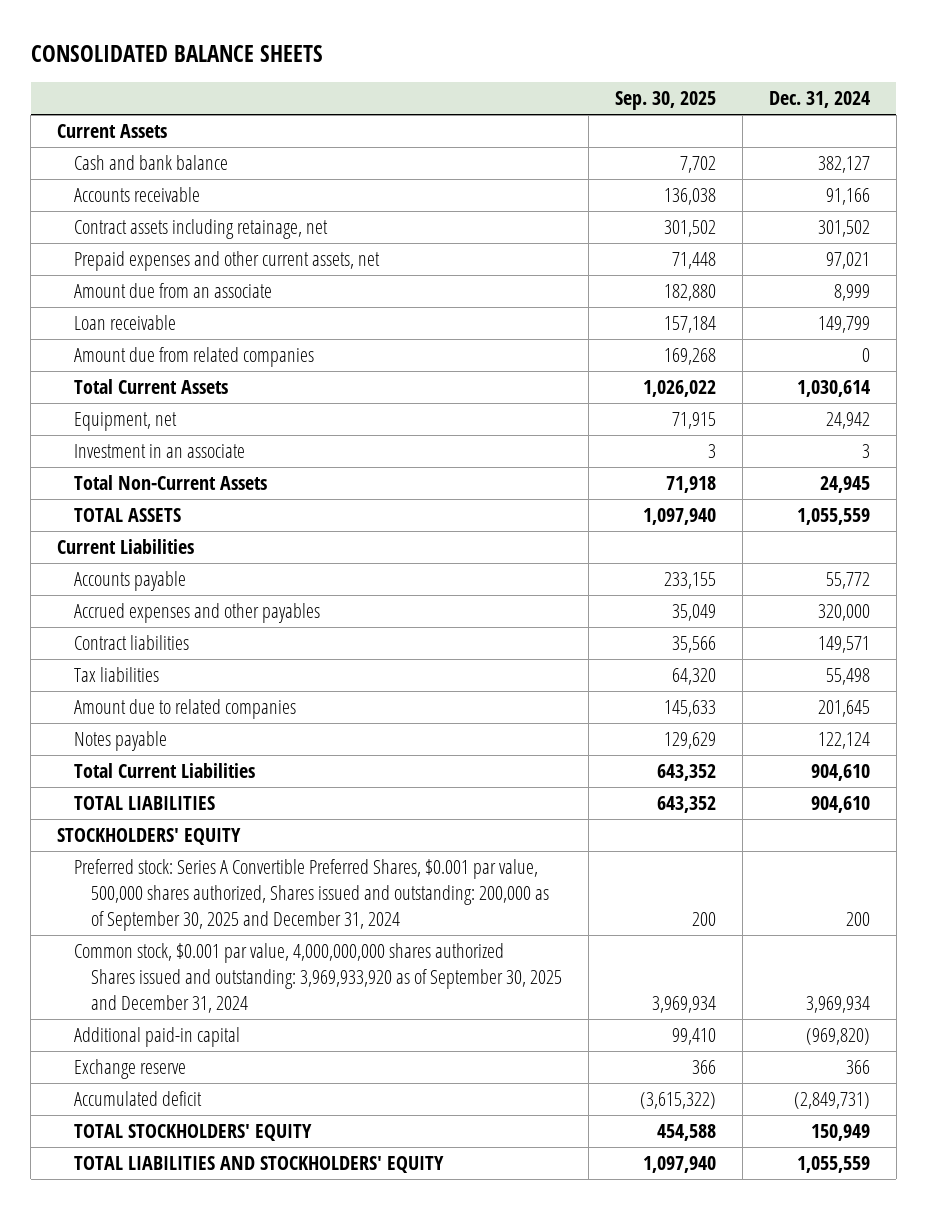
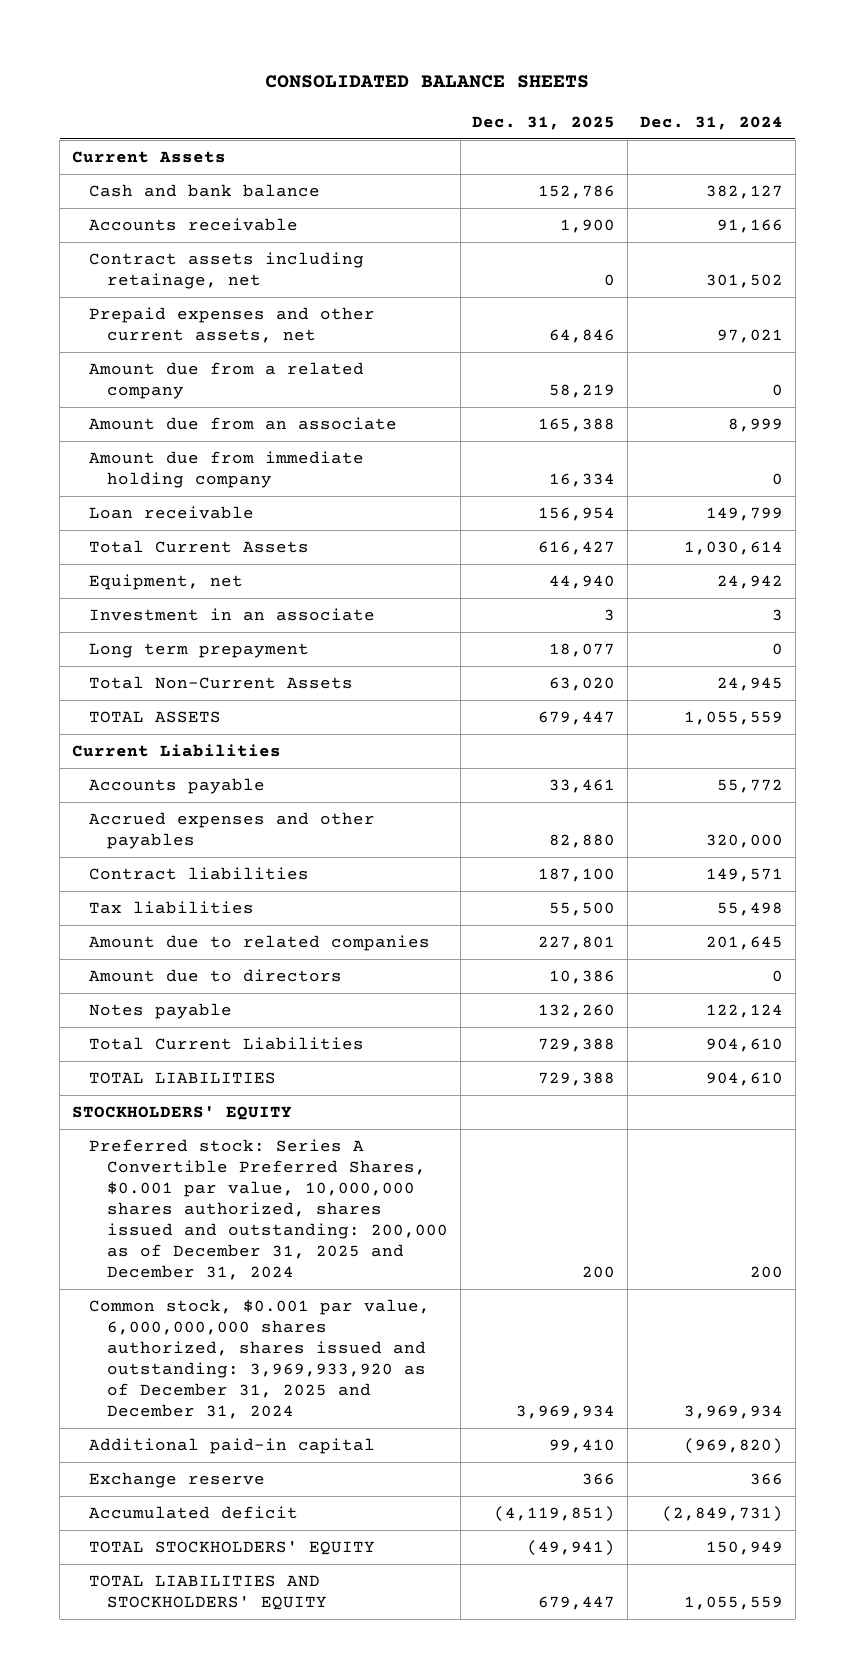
[614,91,716,111] Sep. 30, 2025 -> none
none -> [472,115,616,130] Dec. 31, 2025
none -> [89,362,365,400] Amount due from a related company
none -> [89,451,365,489] Amount due from immediate holding company
[73,347,314,368] Amount due from related companies -> none
none -> [89,643,310,659] Long term prepayment
none -> [89,969,343,983] Amount due to directors
[73,859,549,931] Preferred stock: Series A Convertible Preferred Shares, $0.001 par value, 500,000 shares authorized, Shares issued and outstanding: 200,000 as of September 30, 2025 and December 31, 2024 -> [89,1139,448,1280] Preferred stock: Series A Convertible Preferred Shares, $0.001 par value, 10,000,000 shares authorized, shares issued and outstanding: 200,000 as of December 31, 2025 and December 31, 2024
[73,943,562,1013] Common stock, $0.001 par value, 4,000,000,000 shares authorized Shares issued and outstanding: 3,969,933,920 as of September 30, 2025 and December 31, 2024 -> [89,1299,431,1419] Common stock, $0.001 par value, 6,000,000,000 shares authorized, shares issued and outstanding: 3,969,933,920 as of December 31, 2025 and December 31, 2024

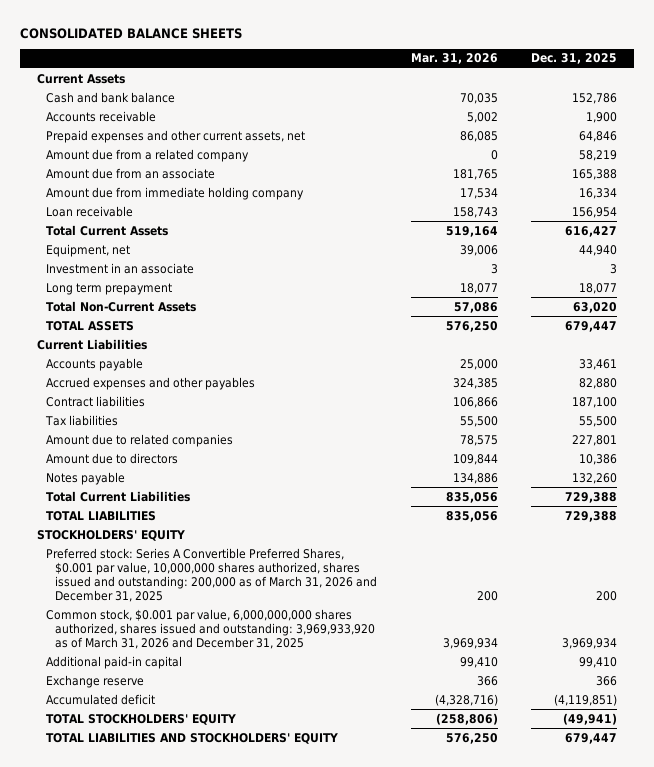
[639,115,783,130] Dec. 31, 2024 -> none
none -> [410,53,498,65] Mar. 31, 2026
[89,252,365,290] Contract assets including retainage, net -> none
[89,1139,448,1280] Preferred stock: Series A Convertible Preferred Shares, $0.001 par value, 10,000,000 shares authorized, shares issued and outstanding: 200,000 as of December 31, 2025 and December 31, 2024 -> [45,547,378,602] Preferred stock: Series A Convertible Preferred Shares, $0.001 par value, 10,000,000 shares authorized, shares issued and outstanding: 200,000 as of March 31, 2026 and December 31, 2025
[89,1299,431,1419] Common stock, $0.001 par value, 6,000,000,000 shares authorized, shares issued and outstanding: 3,969,933,920 as of December 31, 2025 and December 31, 2024 -> [45,608,376,649] Common stock, $0.001 par value, 6,000,000,000 shares authorized, shares issued and outstanding: 3,969,933,920 as of March 31, 2026 and December 31, 2025

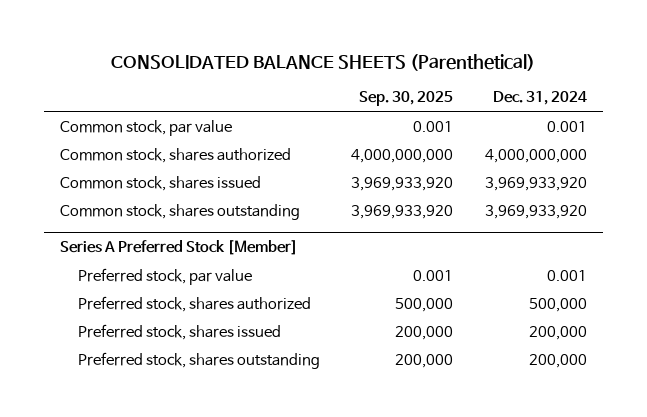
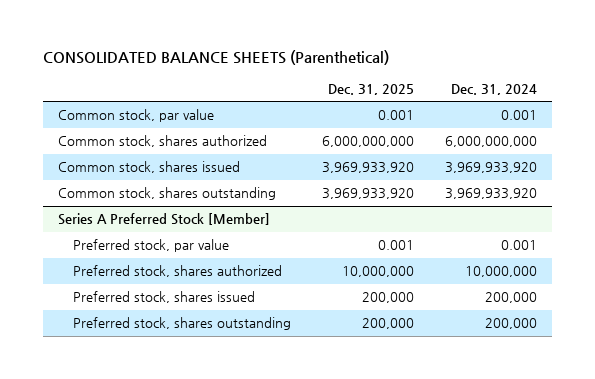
[359,91,454,107] Sep. 30, 2025 -> none
none -> [327,83,414,95] Dec. 31, 2025
[484,148,587,163] 4,000,000,000 -> [444,136,537,148] 6,000,000,000
[528,297,587,312] 500,000 -> [464,266,537,278] 10,000,000

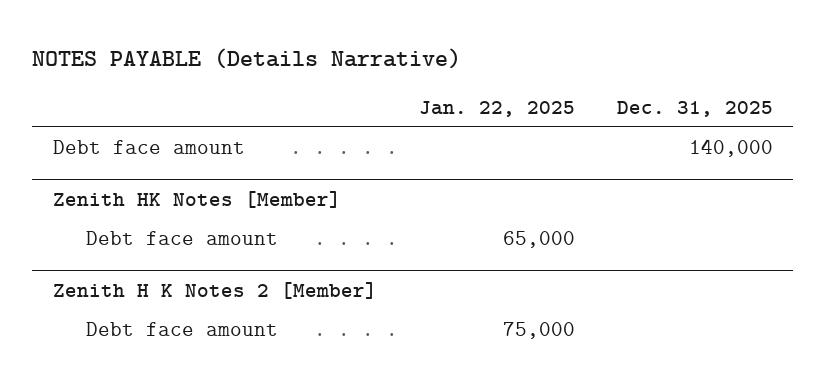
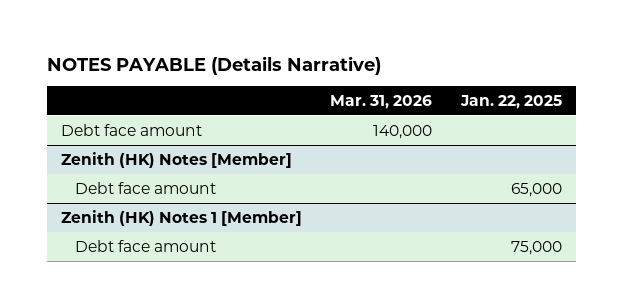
[616,100,773,117] Dec. 31, 2025 -> none
none -> [330,95,433,110] Mar. 31, 2026
[52,190,341,208] Zenith HK Notes [Member] -> [60,151,292,168] Zenith (HK) Notes [Member]
[52,281,377,299] Zenith H K Notes 2 [Member] -> none
none -> [60,209,302,226] Zenith (HK) Notes 1 [Member]

